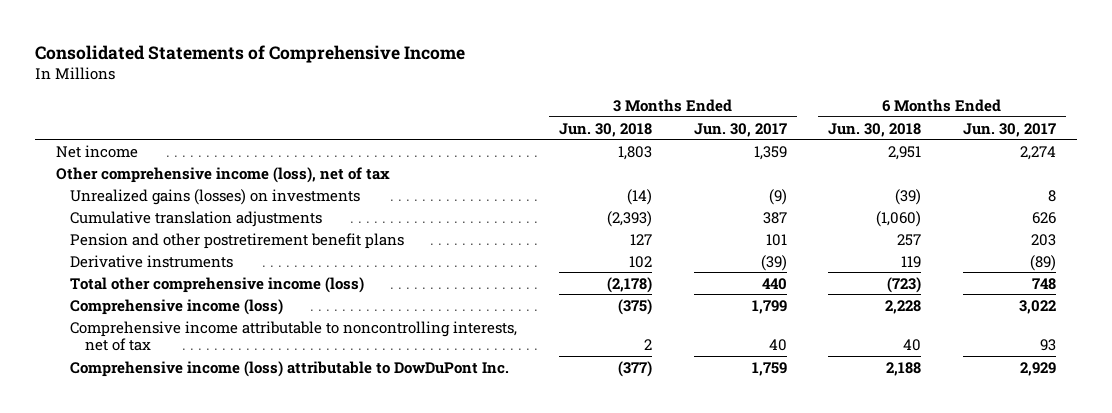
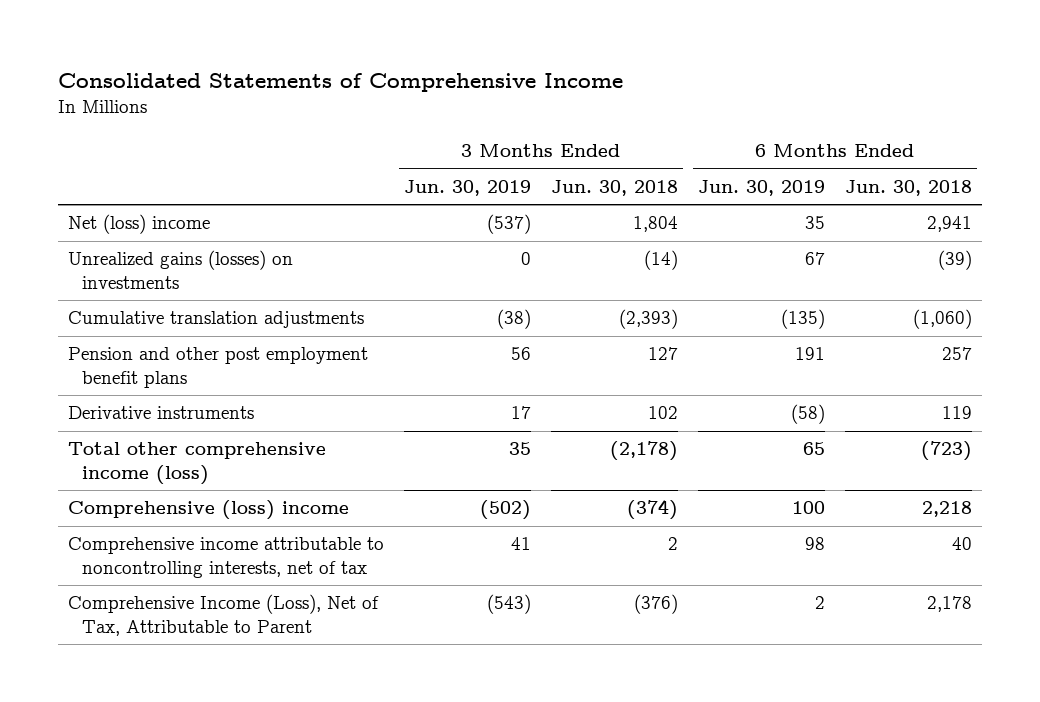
[693,122,787,137] Jun. 30, 2017 -> none
[962,122,1056,137] Jun. 30, 2017 -> none
none -> [403,179,531,196] Jun. 30, 2019
none -> [697,179,825,196] Jun. 30, 2019
[55,166,390,183] Other comprehensive income (loss), net of tax -> none
[55,144,138,158] Net income -> [67,214,210,235] Net (loss) income
[618,145,653,160] 1,803 -> [632,216,678,233] 1,804
[888,145,922,160] 2,951 -> [926,216,972,233] 2,941
[70,232,405,249] Pension and other postretirement benefit plans -> [67,347,368,388] Pension and other post employment benefit plans
[70,298,284,315] Comprehensive income (loss) -> [67,500,349,521] Comprehensive (loss) income
[618,298,653,315] (375) -> [626,499,678,521] (374)
[885,299,922,314] 2,228 -> [921,501,972,518] 2,218
[70,360,510,377] Comprehensive income (loss) attributable to DowDuPont Inc. -> [67,594,379,636] Comprehensive Income (Loss), Net of Tax, Attributable to Parent
[618,360,653,377] (377) -> [633,594,678,615] (376)
[886,361,922,376] 2,188 -> [926,596,972,613] 2,178

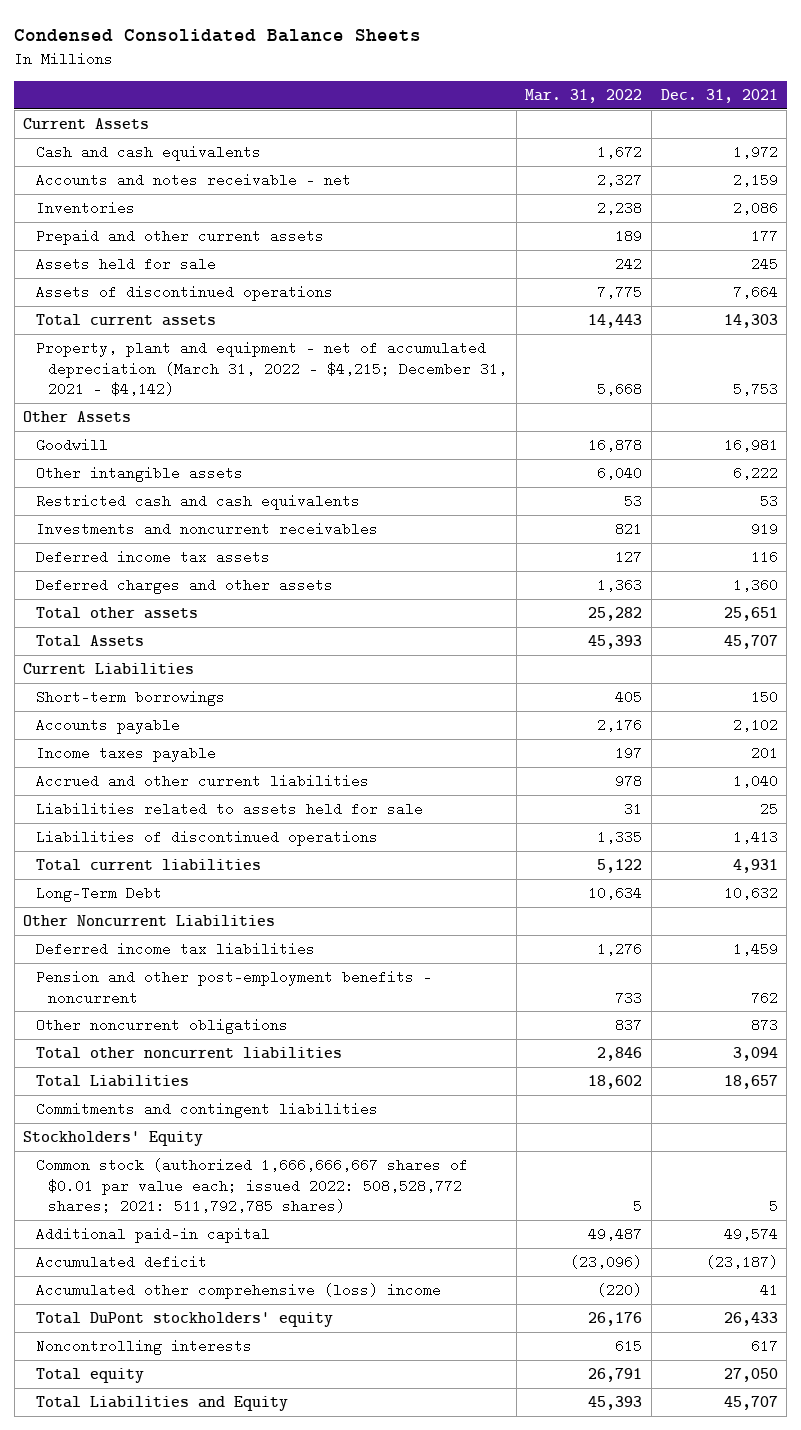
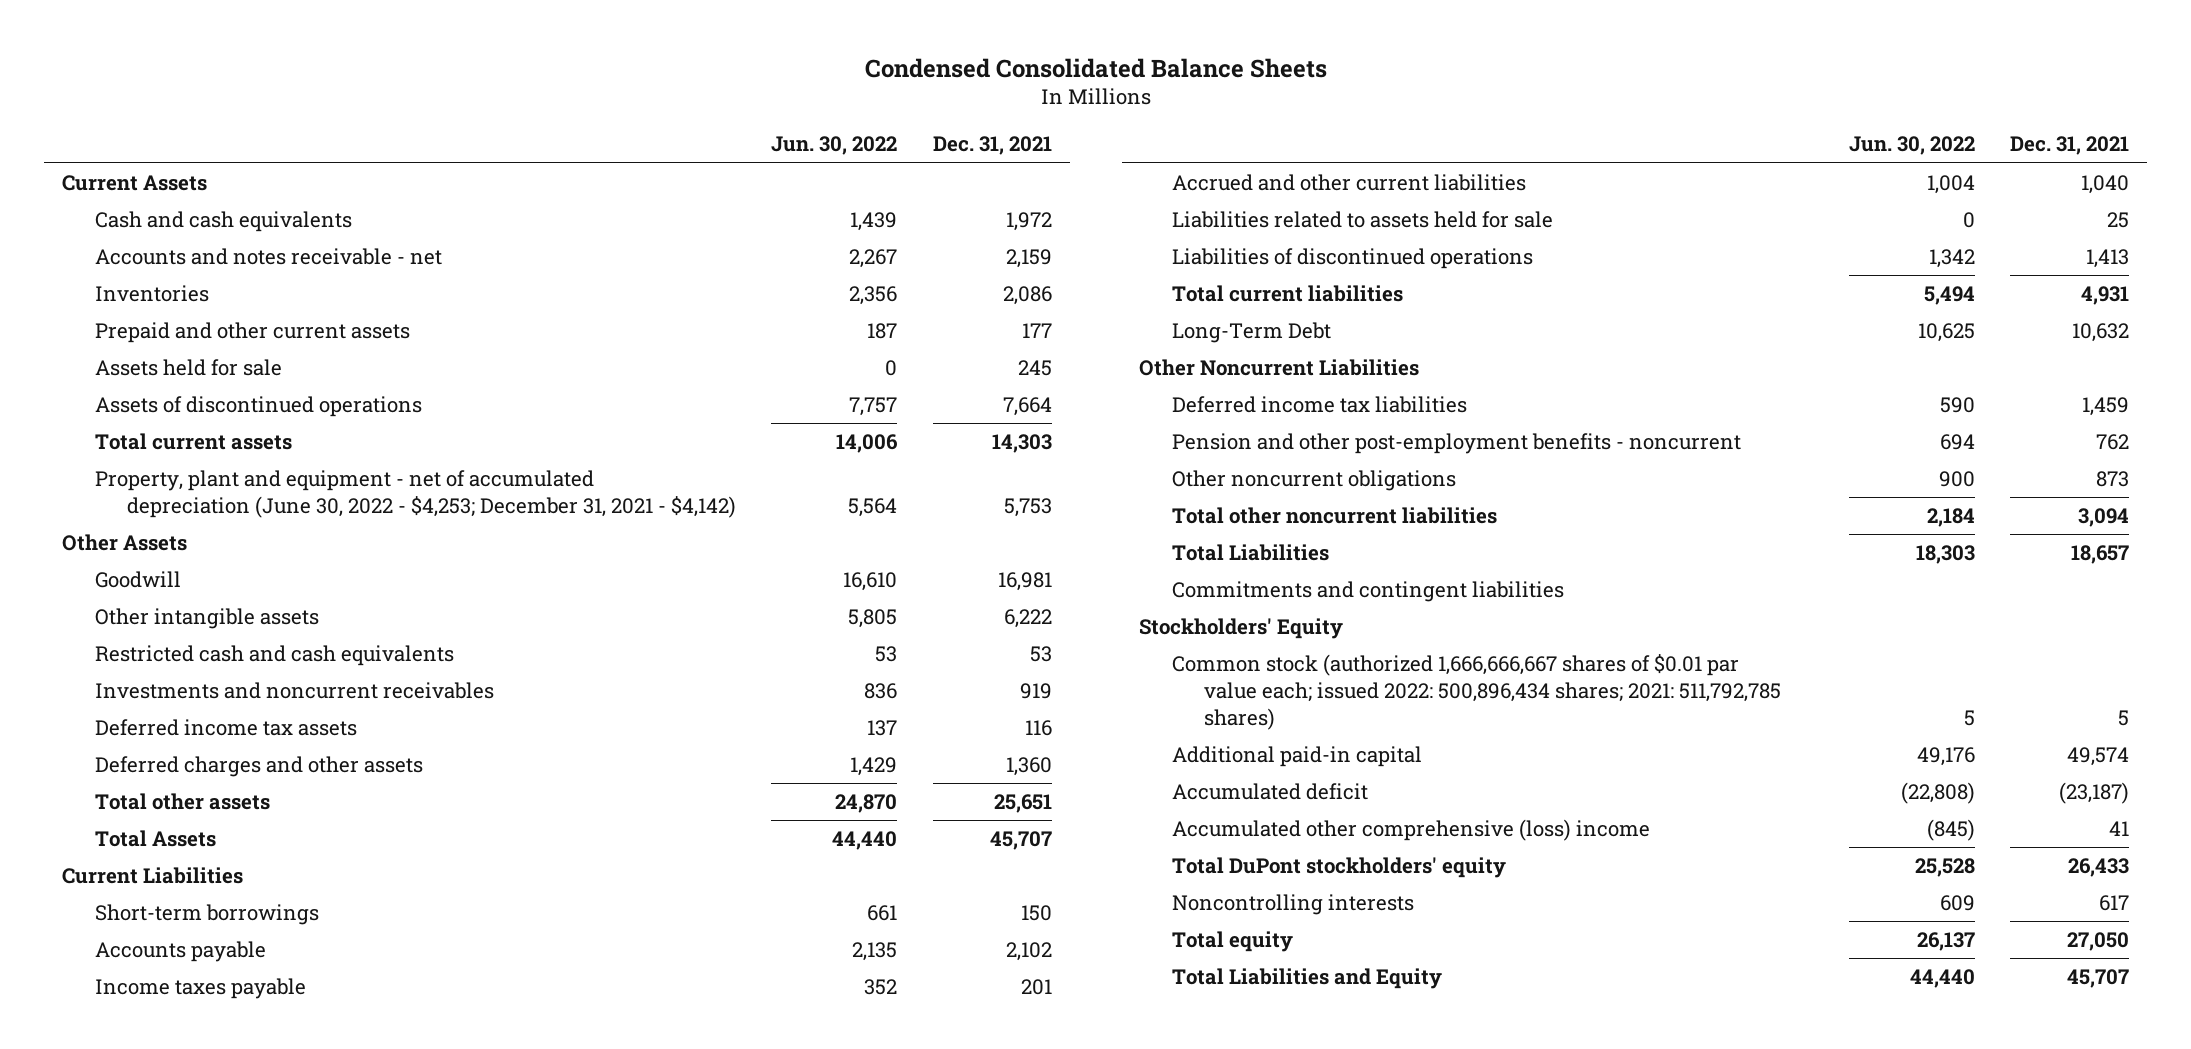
[525,88,643,103] Mar. 31, 2022 -> none
none -> [771,136,898,156] Jun. 30, 2022
[35,341,508,397] Property, plant and equipment - net of accumulated depreciation (March 31, 2022 - $4,215; December 31, 2021 - $4,142) -> [94,470,736,519] Property, plant and equipment - net of accumulated depreciation (June 30, 2022 - $4,253; December 31, 2021 - $4,142)
[35,1158,468,1214] Common stock (authorized 1,666,666,667 shares of $0.01 par value each; issued 2022: 508,528,772 shares; 2021: 511,792,785 shares) -> [1171,654,1782,730] Common stock (authorized 1,666,666,667 shares of $0.01 par value each; issued 2022: 500,896,434 shares; 2021: 511,792,785 shares)

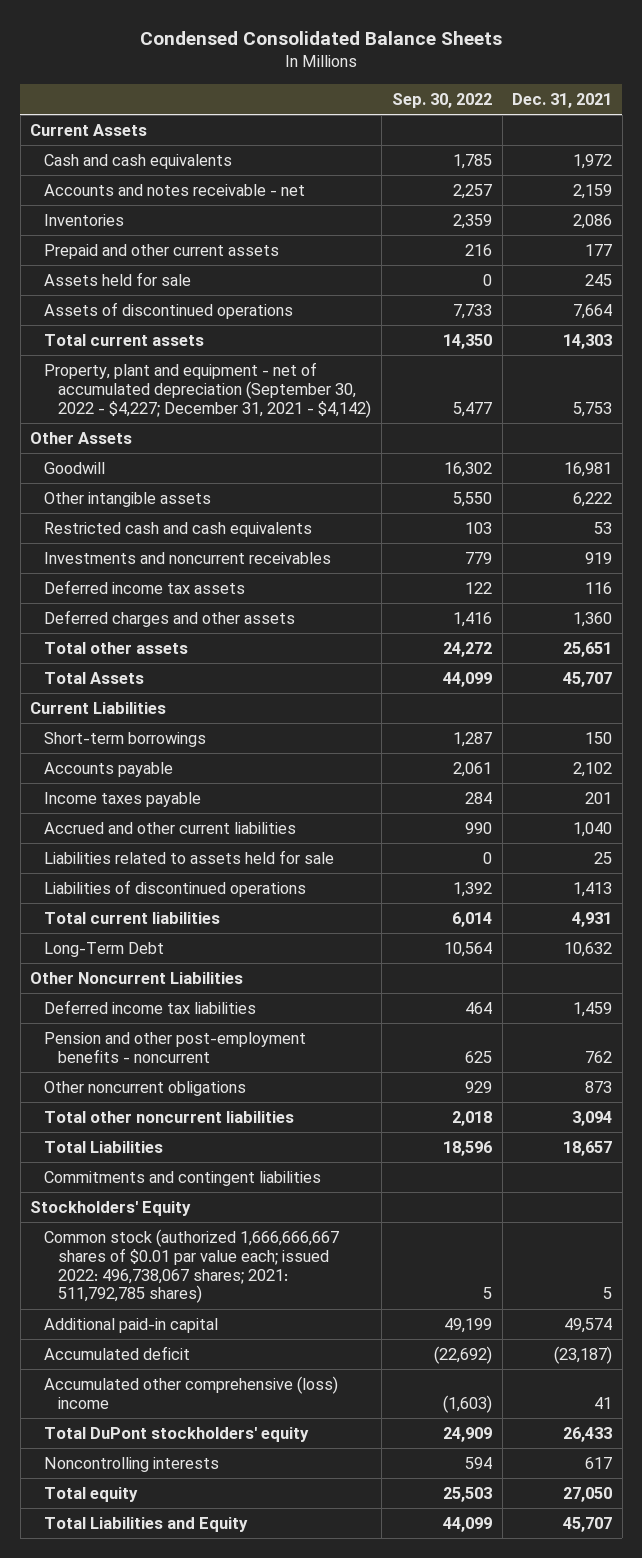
[771,136,898,156] Jun. 30, 2022 -> none
none -> [391,92,492,108] Sep. 30, 2022
[94,470,736,519] Property, plant and equipment - net of accumulated depreciation (June 30, 2022 - $4,253; December 31, 2021 - $4,142) -> [44,361,372,418] Property, plant and equipment - net of accumulated depreciation (September 30, 2022 - $4,227; December 31, 2021 - $4,142)
[1171,654,1782,730] Common stock (authorized 1,666,666,667 shares of $0.01 par value each; issued 2022: 500,896,434 shares; 2021: 511,792,785 shares) -> [44,1228,340,1304] Common stock (authorized 1,666,666,667 shares of $0.01 par value each; issued 2022: 496,738,067 shares; 2021: 511,792,785 shares)

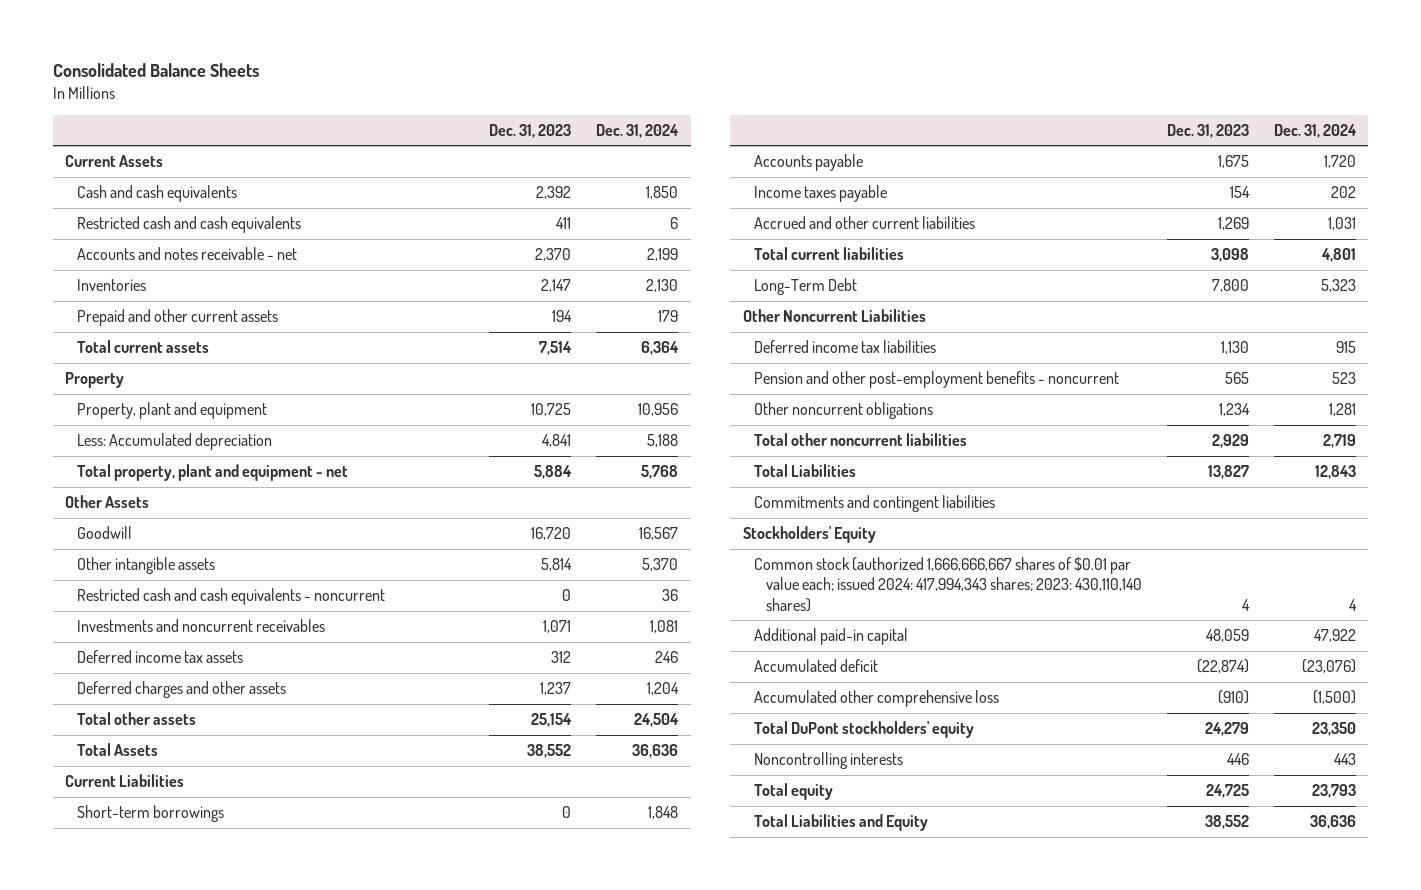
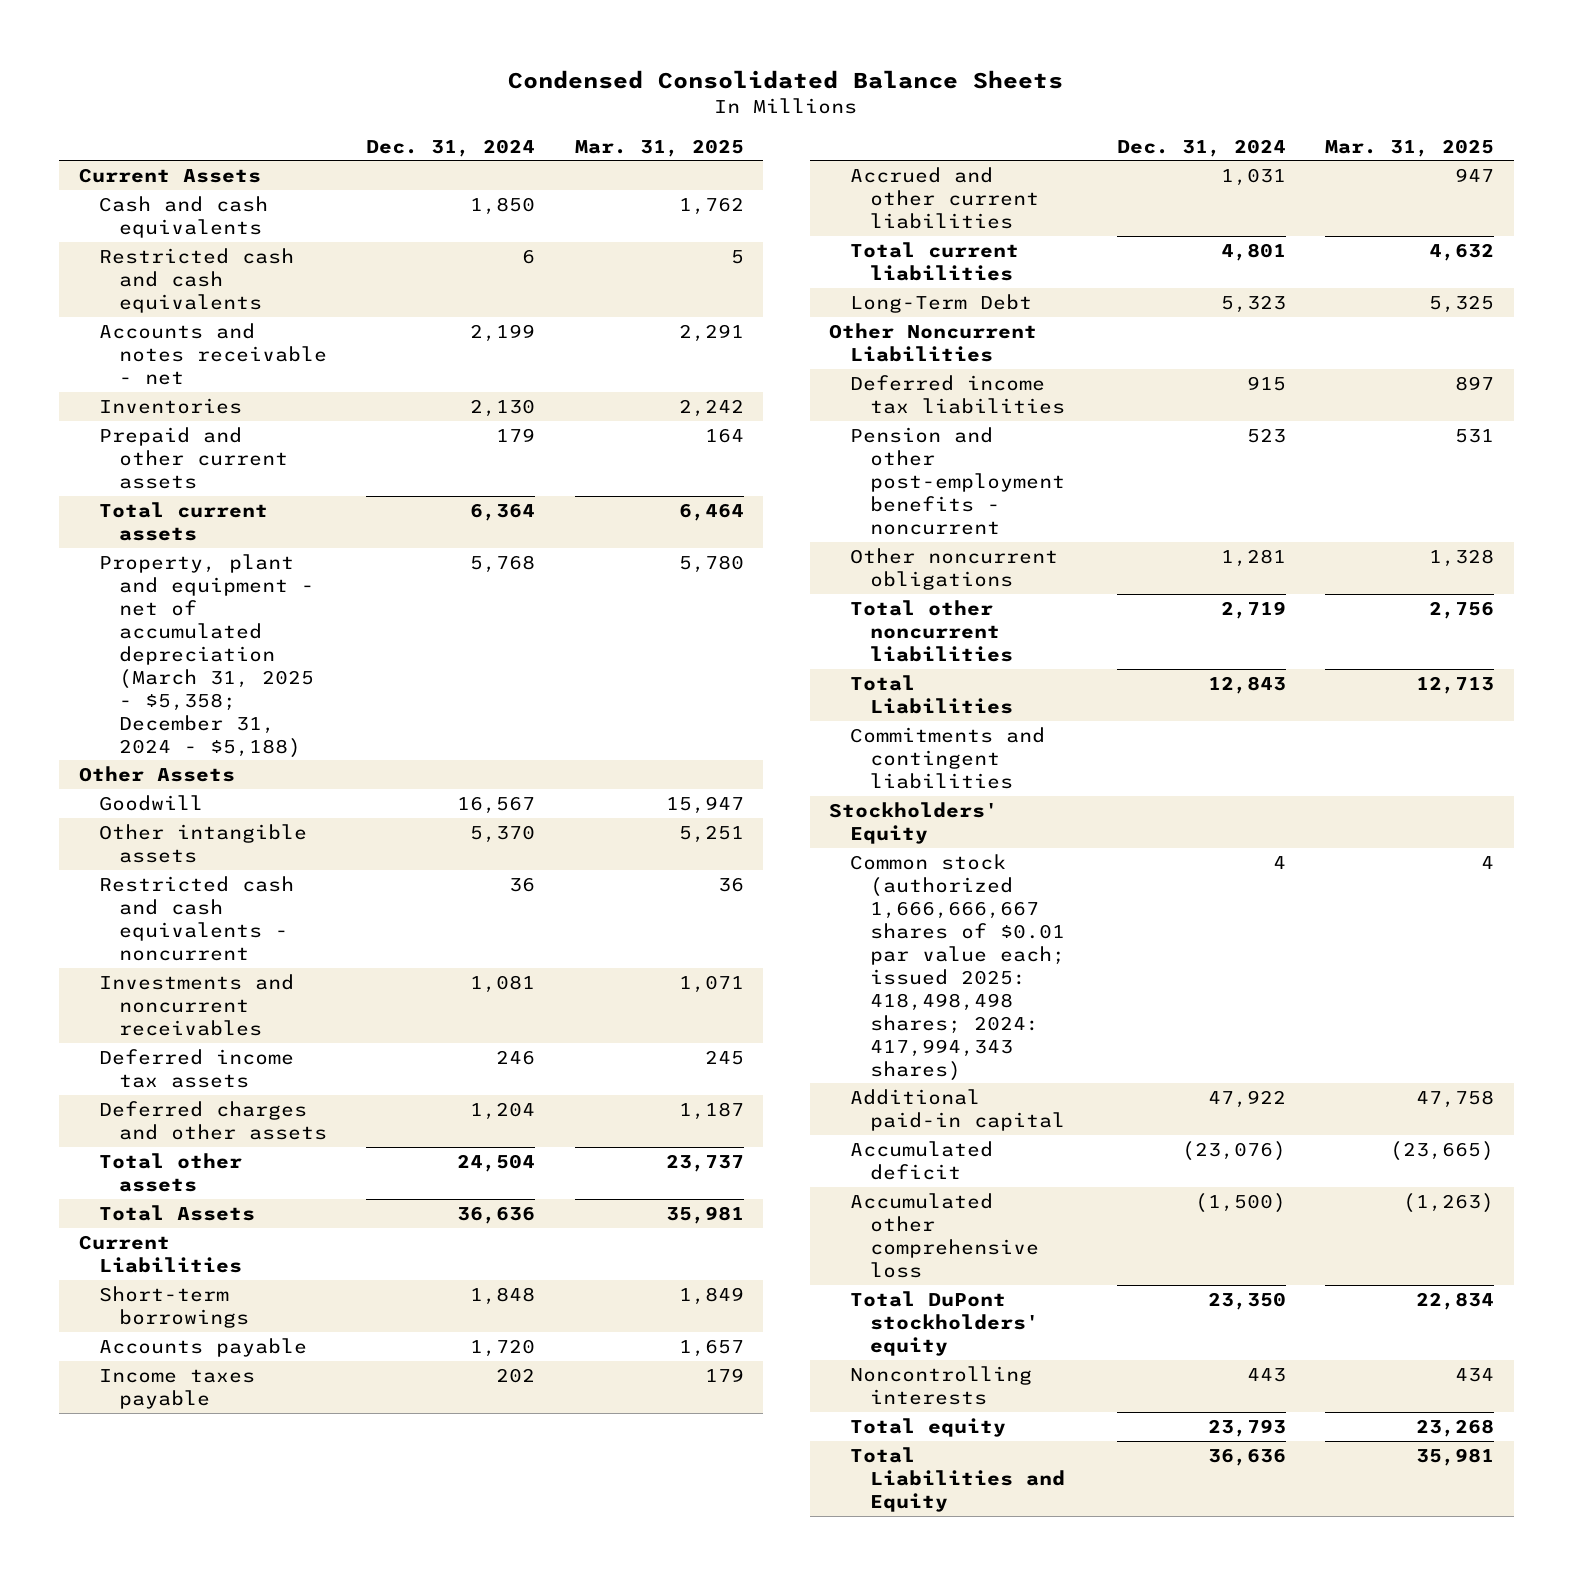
[52,63,259,78] Consolidated Balance Sheets -> [508,69,1064,89] Condensed Consolidated Balance Sheets
[489,123,572,138] Dec. 31, 2023 -> none
none -> [574,138,744,157] Mar. 31, 2025
[65,372,125,389] Property -> none
[76,402,267,420] Property, plant and equipment -> none
[76,433,272,451] Less: Accumulated depreciation -> none
[76,464,348,482] Total property, plant and equipment - net -> [98,553,315,758] Property, plant and equipment - net of accumulated depreciation (March 31, 2025 - $5,358; December 31, 2024 - $5,188)
[754,557,1142,612] Common stock (authorized 1,666,666,667 shares of $0.01 par value each; issued 2024: 417,994,343 shares; 2023: 430,110,140 shares) -> [849,853,1065,1081] Common stock (authorized 1,666,666,667 shares of $0.01 par value each; issued 2025: 418,498,498 shares; 2024: 417,994,343 shares)

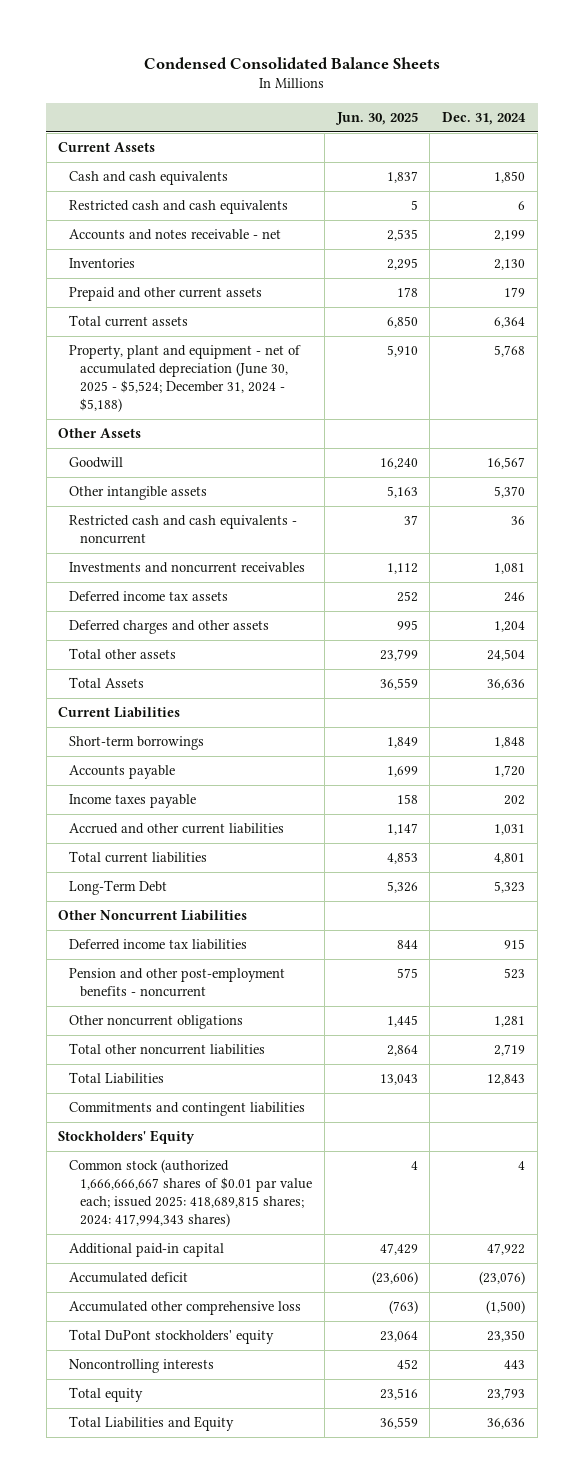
[574,138,744,157] Mar. 31, 2025 -> none
none -> [334,111,418,125] Jun. 30, 2025
[98,553,315,758] Property, plant and equipment - net of accumulated depreciation (March 31, 2025 - $5,358; December 31, 2024 - $5,188) -> [69,345,302,413] Property, plant and equipment - net of accumulated depreciation (June 30, 2025 - $5,524; December 31, 2024 - $5,188)
[849,853,1065,1081] Common stock (authorized 1,666,666,667 shares of $0.01 par value each; issued 2025: 418,498,498 shares; 2024: 417,994,343 shares) -> [69,1159,313,1228] Common stock (authorized 1,666,666,667 shares of $0.01 par value each; issued 2025: 418,689,815 shares; 2024: 417,994,343 shares)

